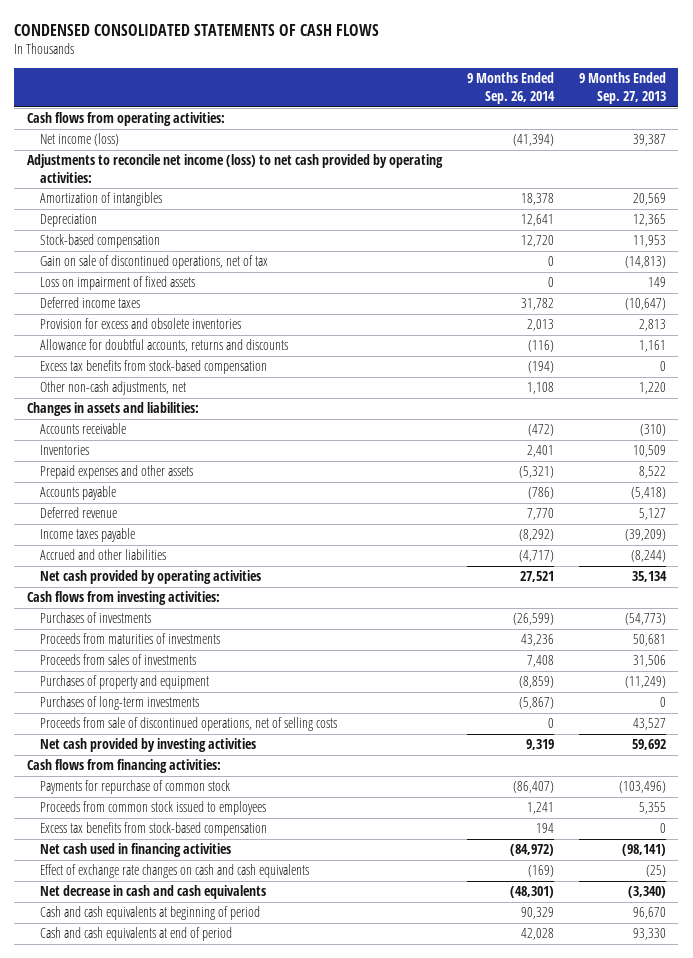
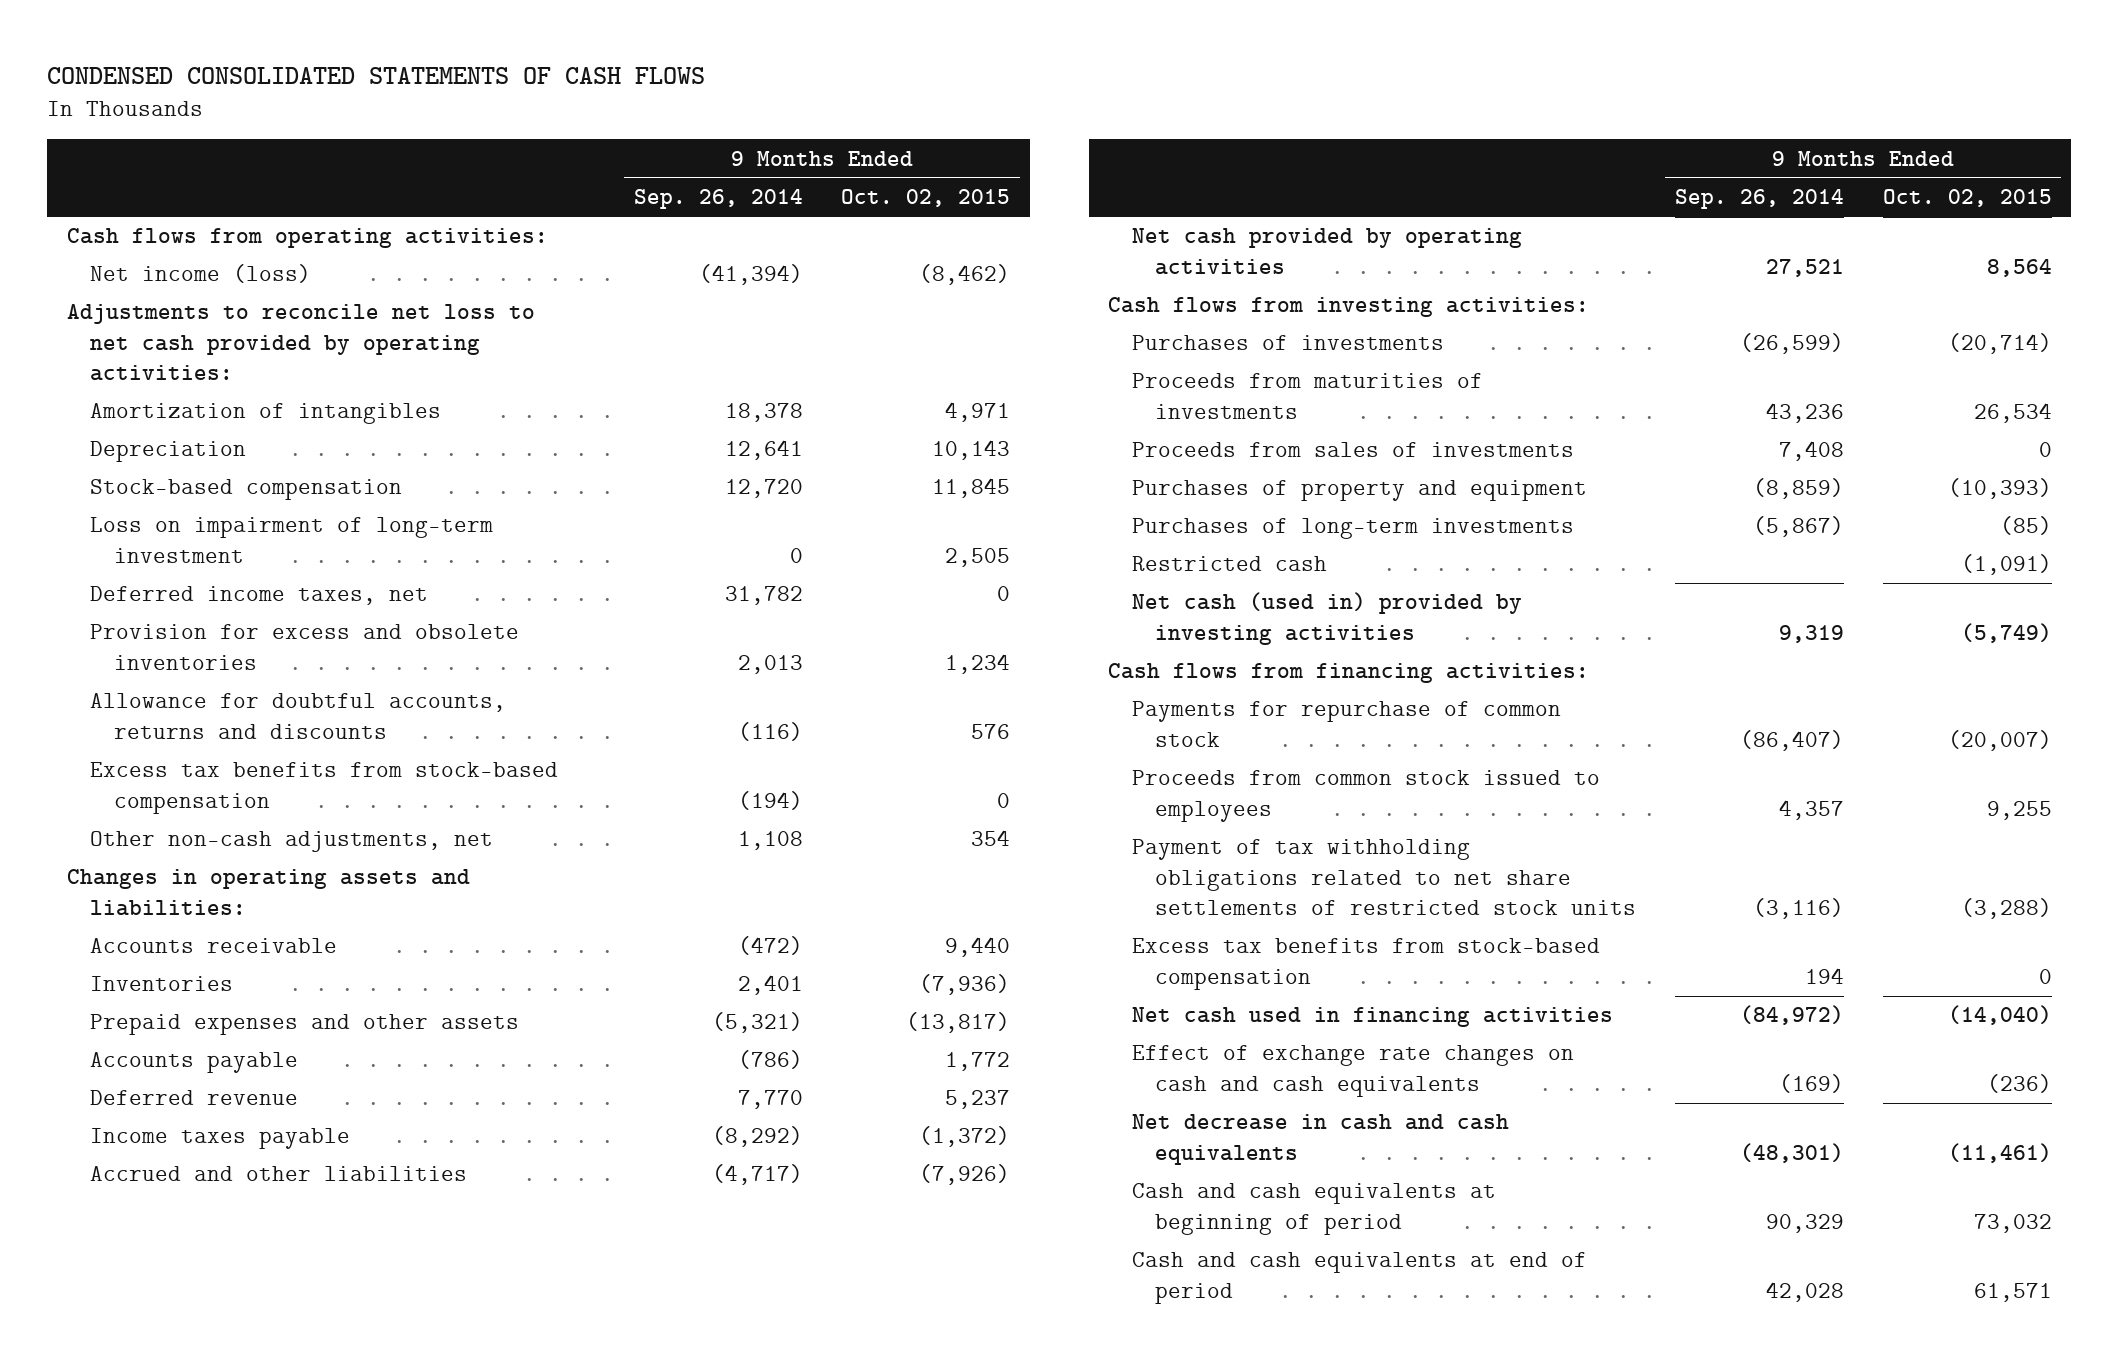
[578,72,666,104] 9 Months Ended Sep. 27, 2013 -> none
none -> [841,189,1011,208] Oct. 02, 2015
[26,154,443,183] Adjustments to reconcile net income (loss) to net cash provided by operating activities: -> [66,304,535,382] Adjustments to reconcile net loss to net cash provided by operating activities:
[39,255,268,270] Gain on sale of discontinued operations, net of tax -> none
[39,276,195,291] Loss on impairment of fixed assets -> none
none -> [90,517,494,563] Loss on impairment of long-term investment
[39,297,140,309] Deferred income taxes -> [90,586,429,606] Deferred income taxes, net
[26,402,199,417] Changes in assets and liabilities: -> [66,869,470,916] Changes in operating assets and liabilities:
[39,717,337,732] Proceeds from sale of discontinued operations, net of selling costs -> none
none -> [1131,556,1327,572] Restricted cash
[39,738,256,753] Net cash provided by investing activities -> [1131,592,1522,645] Net cash (used in) provided by investing activities
[526,802,554,815] 1,241 -> [1778,799,1844,820] 4,357
none -> [1131,839,1637,916] Payment of tax withholding obligations related to net share settlements of restricted stock units

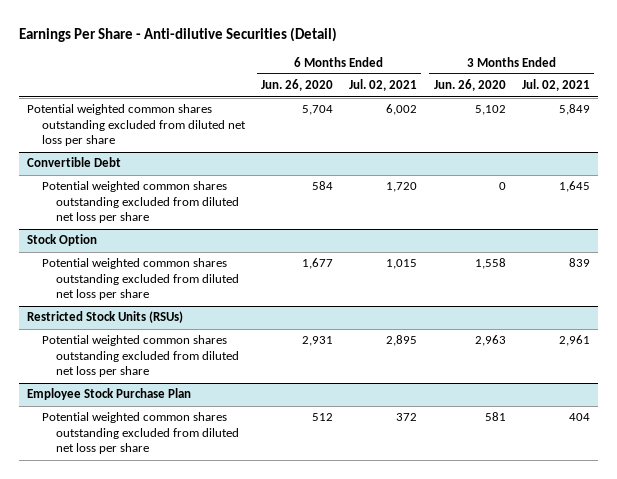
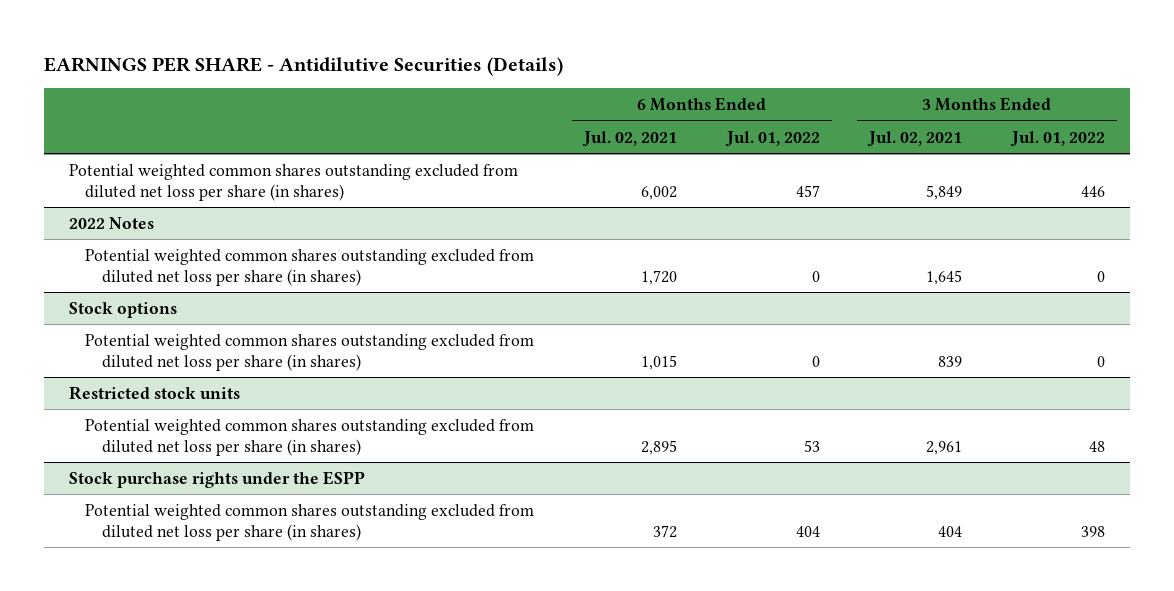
[18,26,337,42] Earnings Per Share - Anti-dilutive Securities (Detail) -> [43,56,563,76] EARNINGS PER SHARE - Antidilutive Securities (Details)
[261,79,334,92] Jun. 26, 2020 -> none
[433,79,506,92] Jun. 26, 2020 -> none
none -> [724,130,820,147] Jul. 01, 2022
none -> [1009,130,1105,147] Jul. 01, 2022
[27,157,122,168] Convertible Debt -> none
[27,104,246,147] Potential weighted common shares outstanding excluded from diluted net loss per share -> [68,163,518,201] Potential weighted common shares outstanding excluded from diluted net loss per share (in shares)
none -> [68,216,154,229] 2022 Notes
[41,181,240,224] Potential weighted common shares outstanding excluded from diluted net loss per share -> [85,248,535,286] Potential weighted common shares outstanding excluded from diluted net loss per share (in shares)
[27,234,98,247] Stock Option -> [68,301,177,318] Stock options
[41,258,240,301] Potential weighted common shares outstanding excluded from diluted net loss per share -> [85,333,535,371] Potential weighted common shares outstanding excluded from diluted net loss per share (in shares)
[27,311,184,324] Restricted Stock Units (RSUs) -> [68,385,240,400] Restricted stock units
[41,335,240,378] Potential weighted common shares outstanding excluded from diluted net loss per share -> [85,418,535,456] Potential weighted common shares outstanding excluded from diluted net loss per share (in shares)
[27,388,192,401] Employee Stock Purchase Plan -> [68,470,365,488] Stock purchase rights under the ESPP
[41,412,240,455] Potential weighted common shares outstanding excluded from diluted net loss per share -> [85,503,535,541] Potential weighted common shares outstanding excluded from diluted net loss per share (in shares)

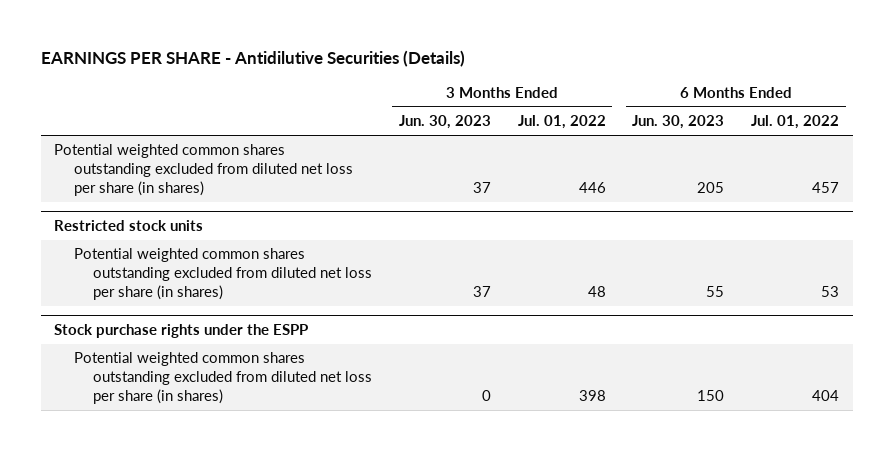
[581,130,677,147] Jul. 02, 2021 -> none
[867,130,963,147] Jul. 02, 2021 -> none
none -> [398,115,491,130] Jun. 30, 2023
none -> [632,115,725,130] Jun. 30, 2023
[68,216,154,229] 2022 Notes -> none
[85,248,535,286] Potential weighted common shares outstanding excluded from diluted net loss per share (in shares) -> none
[68,301,177,318] Stock options -> none
[85,333,535,371] Potential weighted common shares outstanding excluded from diluted net loss per share (in shares) -> none

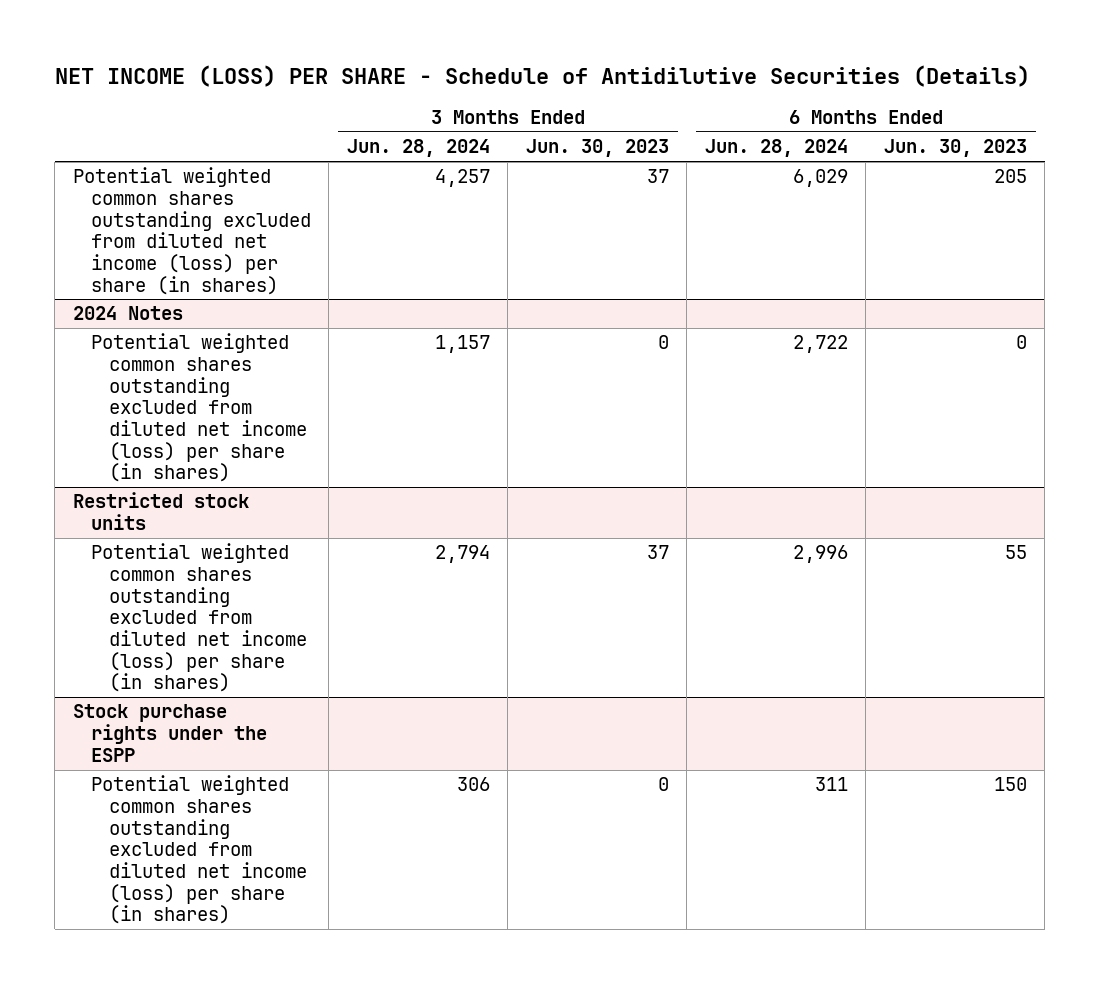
[40,49,465,67] EARNINGS PER SHARE - Antidilutive Securities (Details) -> [54,64,1030,87] NET INCOME (LOSS) PER SHARE - Schedule of Antidilutive Securities (Details)
[517,115,606,130] Jul. 01, 2022 -> none
[751,115,840,130] Jul. 01, 2022 -> none
none -> [346,139,490,158] Jun. 28, 2024
none -> [704,139,848,158] Jun. 28, 2024
[54,144,353,197] Potential weighted common shares outstanding excluded from diluted net loss per share (in shares) -> [72,167,311,295] Potential weighted common shares outstanding excluded from diluted net income (loss) per share (in shares)
none -> [72,306,183,321] 2024 Notes
none -> [90,333,308,483] Potential weighted common shares outstanding excluded from diluted net income (loss) per share (in shares)
[73,248,372,301] Potential weighted common shares outstanding excluded from diluted net loss per share (in shares) -> [90,543,308,693] Potential weighted common shares outstanding excluded from diluted net income (loss) per share (in shares)
[73,352,372,405] Potential weighted common shares outstanding excluded from diluted net loss per share (in shares) -> [90,775,308,925] Potential weighted common shares outstanding excluded from diluted net income (loss) per share (in shares)

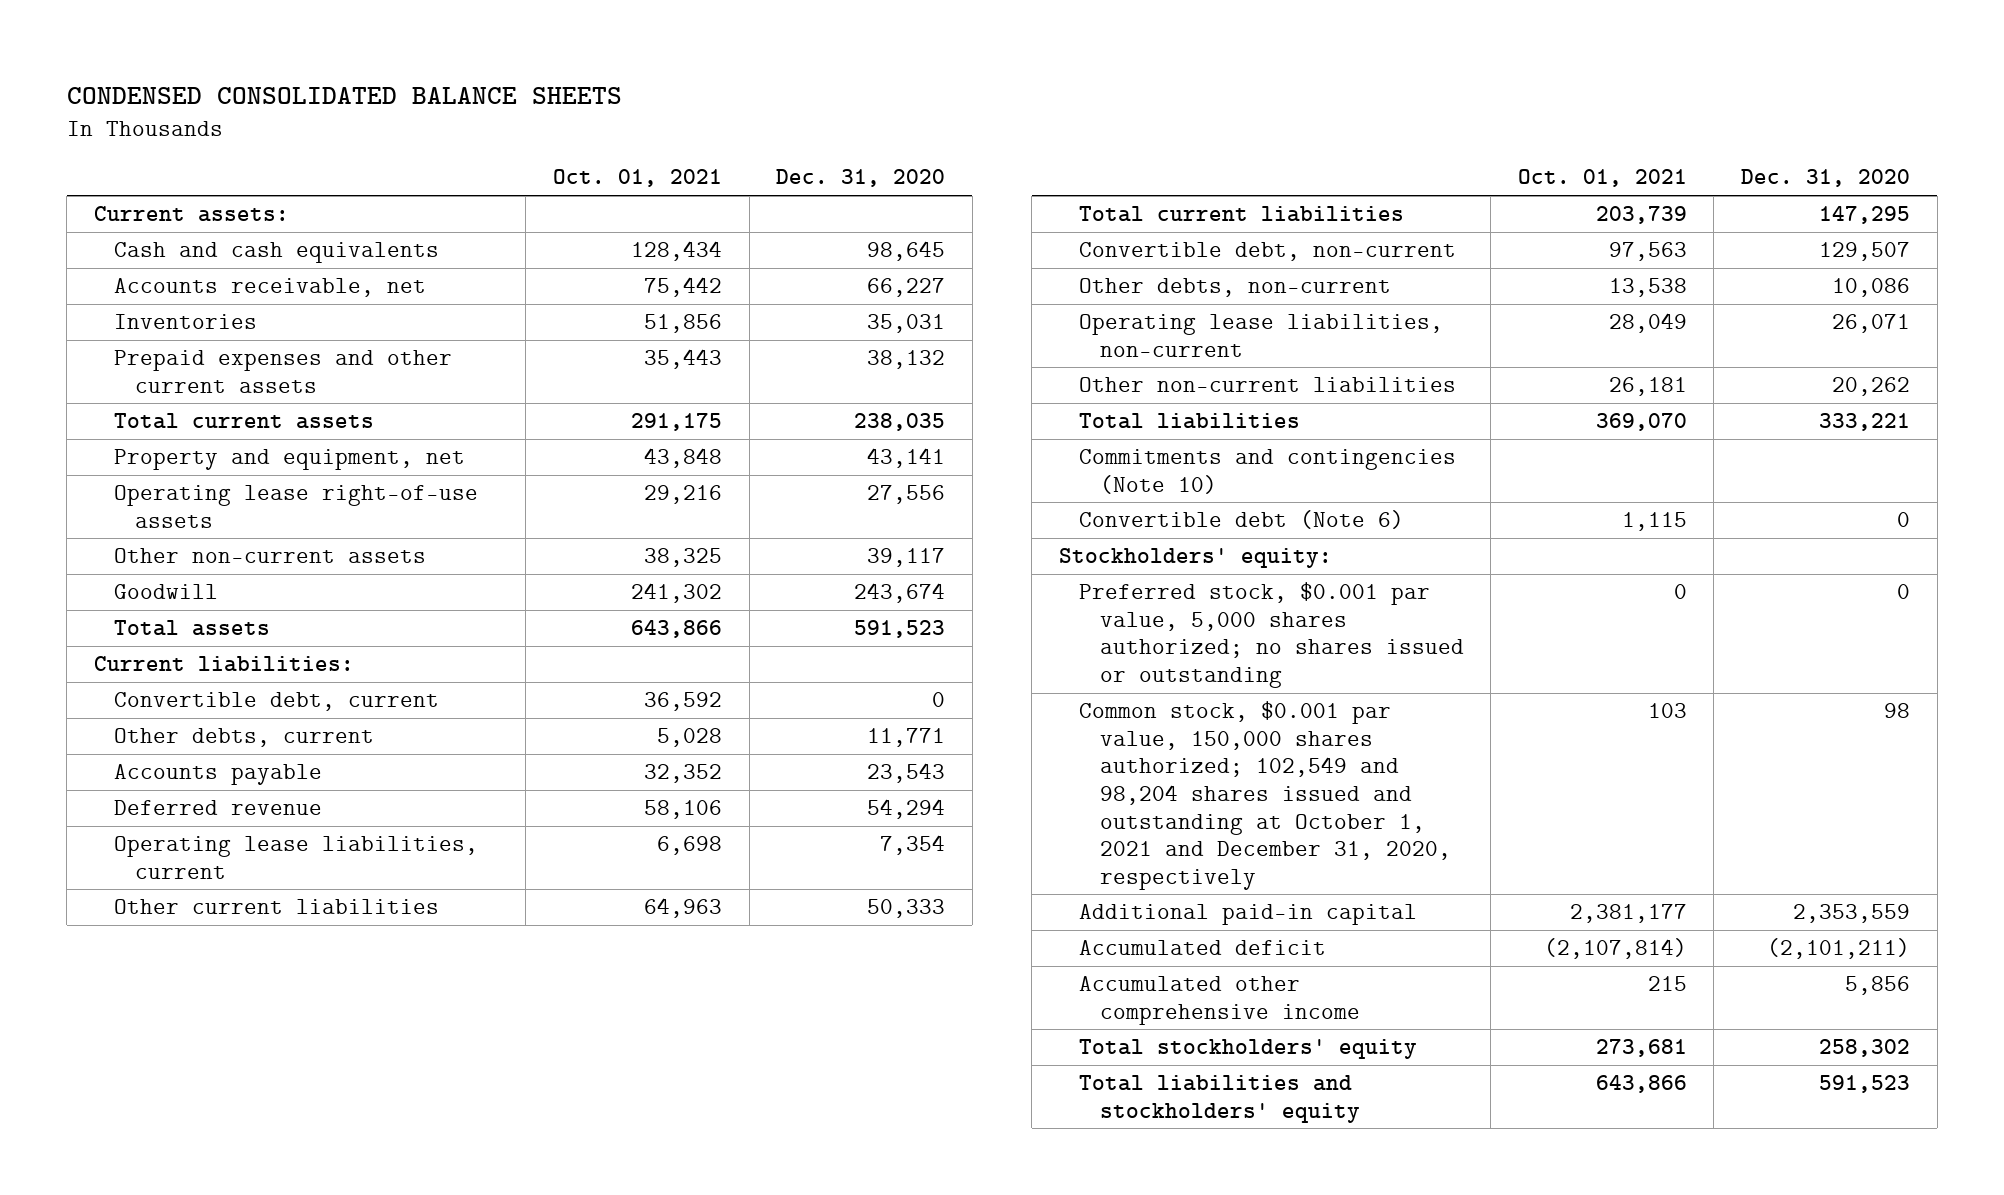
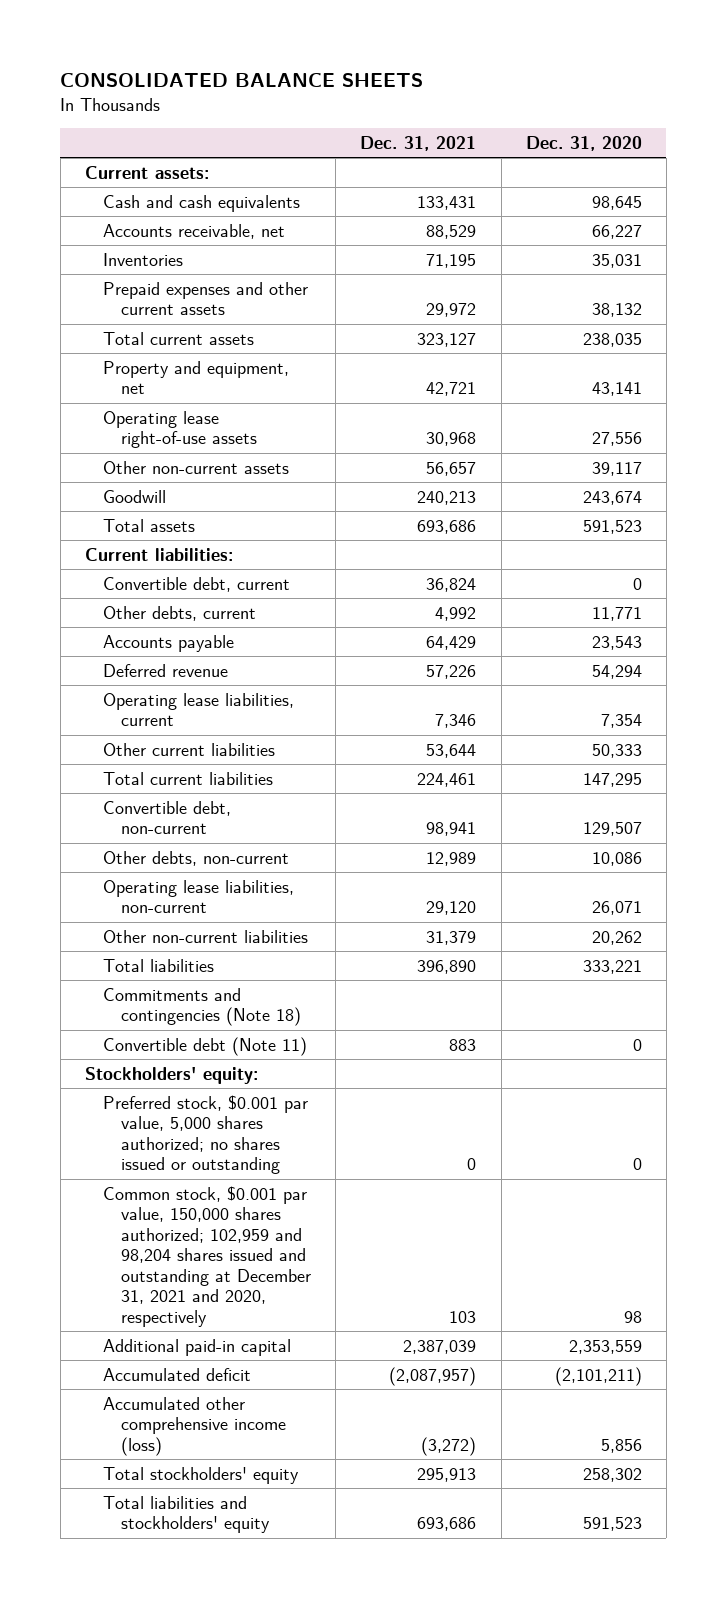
[66,86,622,104] CONDENSED CONSOLIDATED BALANCE SHEETS -> [60,73,424,88] CONSOLIDATED BALANCE SHEETS
[552,169,722,188] Oct. 01, 2021 -> none
none -> [360,136,477,152] Dec. 31, 2021
[1079,449,1457,494] Commitments and contingencies (Note 10) -> [102,987,302,1027] Commitments and contingencies (Note 18)
[1079,510,1405,530] Convertible debt (Note 6) -> [102,1036,307,1056] Convertible debt (Note 11)
[1079,701,1451,890] Common stock, $0.001 par value, 150,000 shares authorized; 102,549 and 98,204 shares issued and outstanding at October 1, 2021 and December 31, 2020, respectively -> [102,1185,312,1327] Common stock, $0.001 par value, 150,000 shares authorized; 102,959 and 98,204 shares issued and outstanding at December 31, 2021 and 2020, respectively
[1079,976,1360,1025] Accumulated other comprehensive income -> [102,1396,287,1456] Accumulated other comprehensive income (loss)

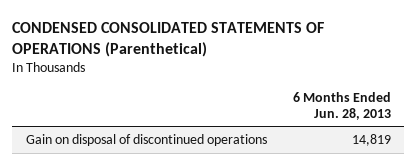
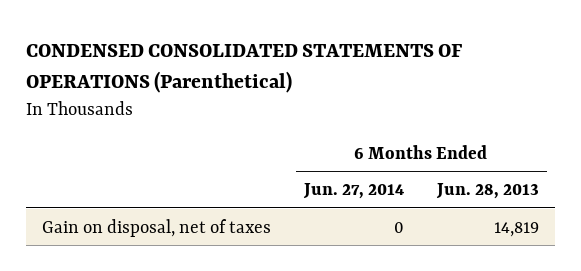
none -> [302,183,404,200] Jun. 27, 2014
[25,134,267,147] Gain on disposal of discontinued operations -> [42,218,272,237] Gain on disposal, net of taxes

